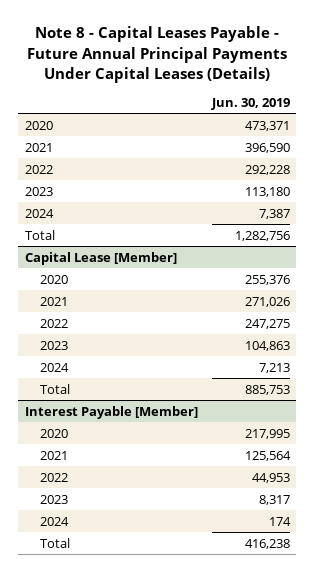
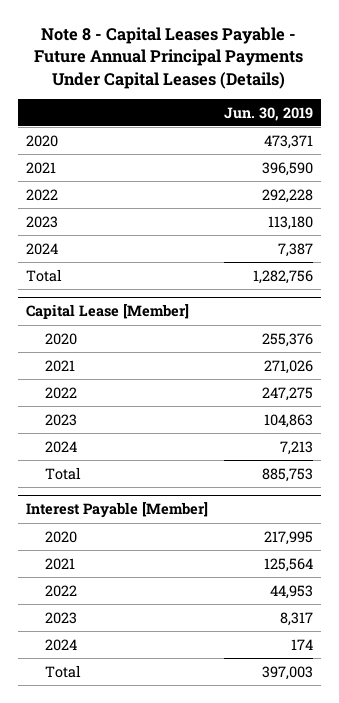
[244,538,290,549] 416,238 -> [261,665,313,680] 397,003

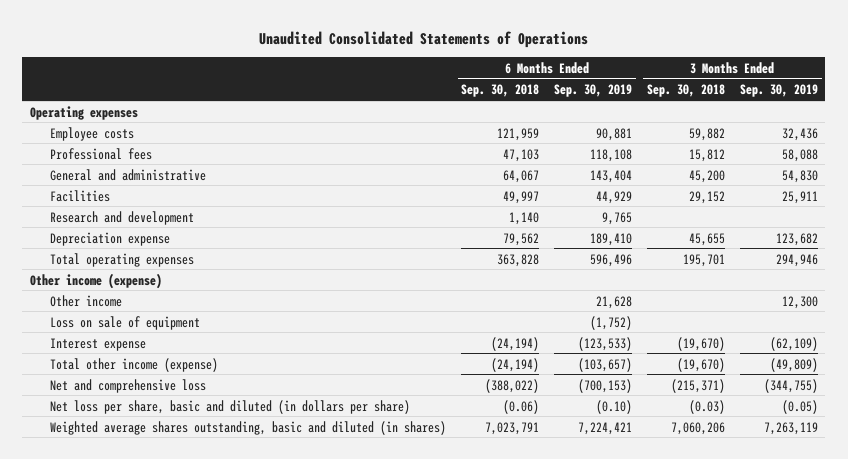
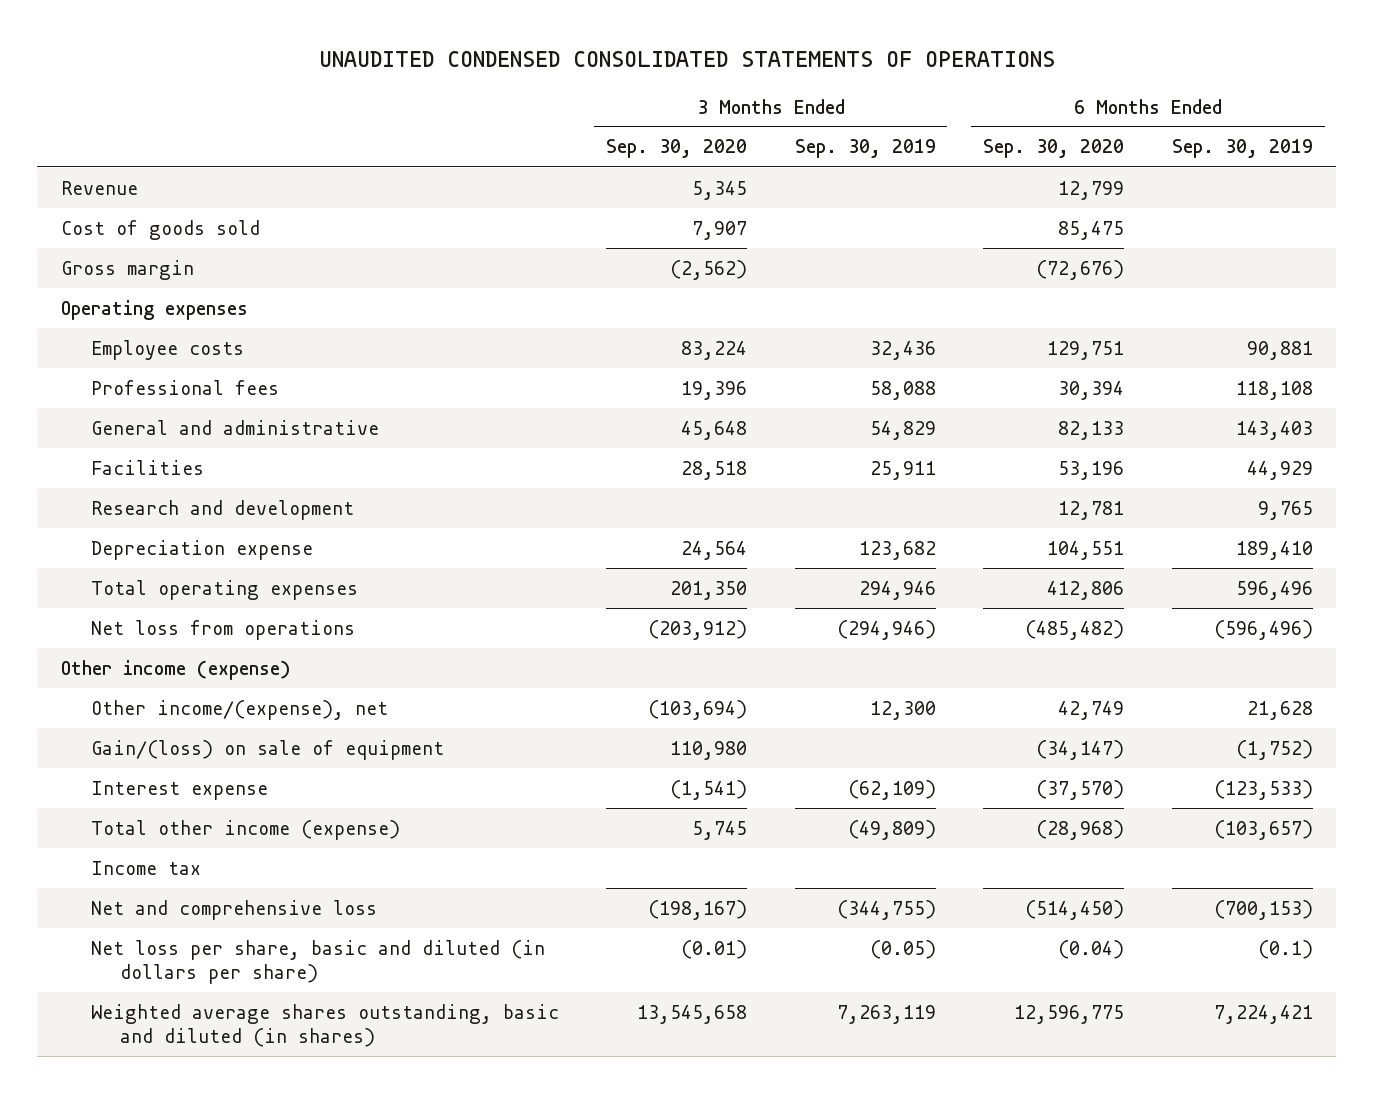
[258,30,588,48] Unaudited Consolidated Statements of Operations -> [318,51,1055,68] UNAUDITED CONDENSED CONSOLIDATED STATEMENTS OF OPERATIONS
[461,84,540,98] Sep. 30, 2018 -> none
[647,84,726,98] Sep. 30, 2018 -> none
none -> [606,139,748,159] Sep. 30, 2020
none -> [983,139,1125,159] Sep. 30, 2020
none -> [60,180,138,195] Revenue
none -> [60,219,260,240] Cost of goods sold
none -> [60,259,194,280] Gross margin
[590,169,633,183] 143,404 -> [1235,420,1313,440] 143,403
[781,169,818,183] 54,830 -> [869,420,936,440] 54,829
none -> [90,619,355,640] Net loss from operations
[50,294,123,307] Other income -> [90,699,388,720] Other income/(expense), net
[50,315,201,330] Loss on sale of equipment -> [90,739,444,760] Gain/(loss) on sale of equipment
none -> [90,860,201,875] Income tax
[596,399,633,414] (0.10) -> [1257,939,1313,959] (0.1)

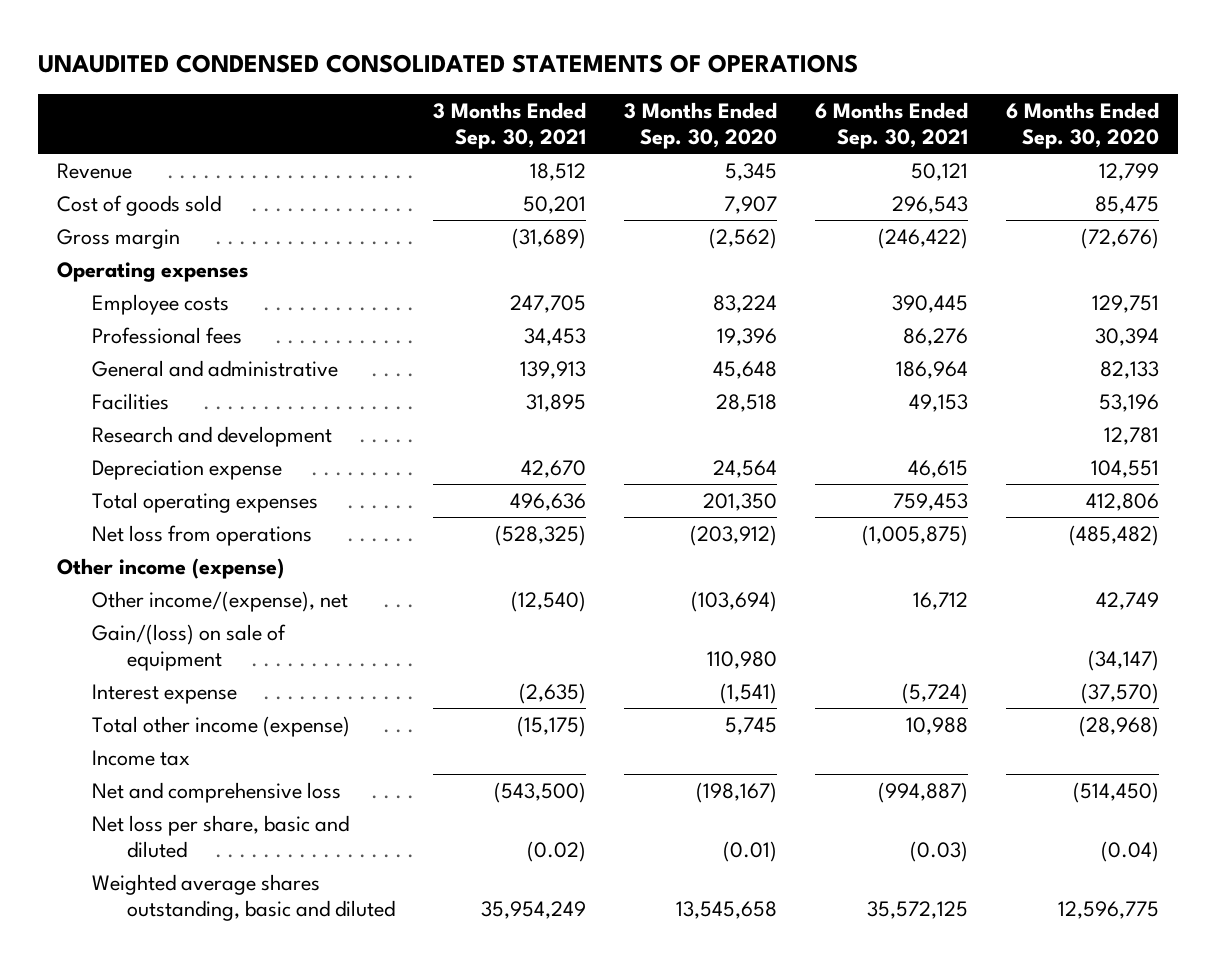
[794,139,936,159] Sep. 30, 2019 -> none
[1171,139,1313,159] Sep. 30, 2019 -> none
none -> [433,101,587,150] 3 Months Ended Sep. 30, 2021
none -> [815,101,969,150] 6 Months Ended Sep. 30, 2021
[90,939,545,984] Net loss per share, basic and diluted (in dollars per share) -> [92,814,350,859] Net loss per share, basic and diluted
[90,1003,559,1047] Weighted average shares outstanding, basic and diluted (in shares) -> [92,873,396,922] Weighted average shares outstanding, basic and diluted

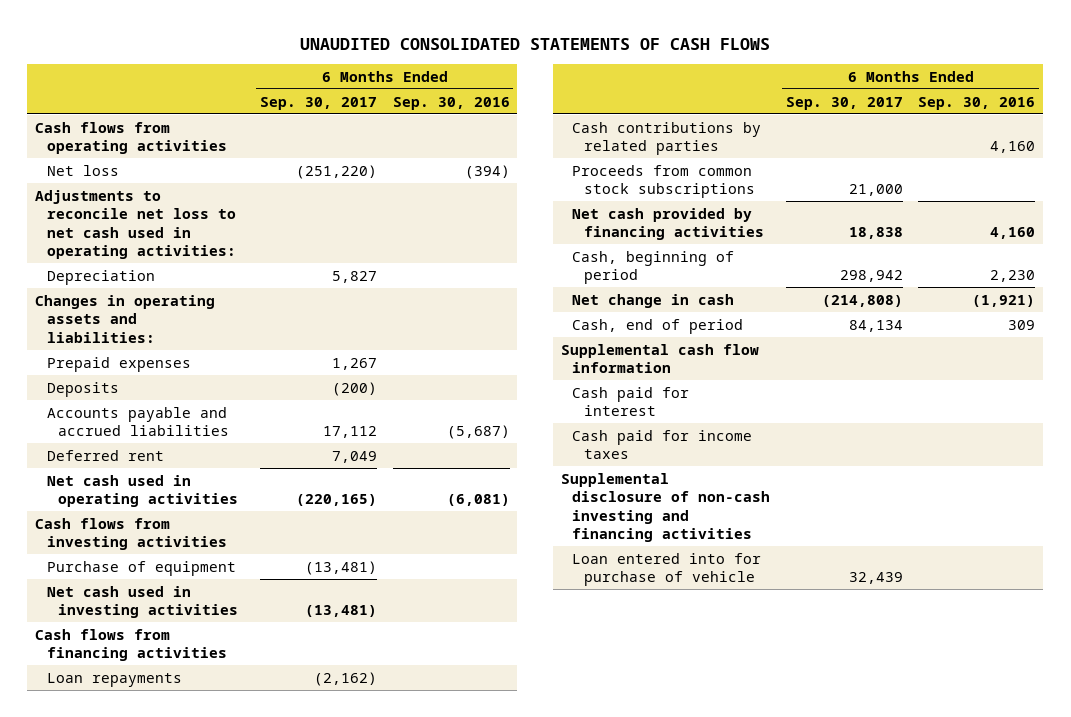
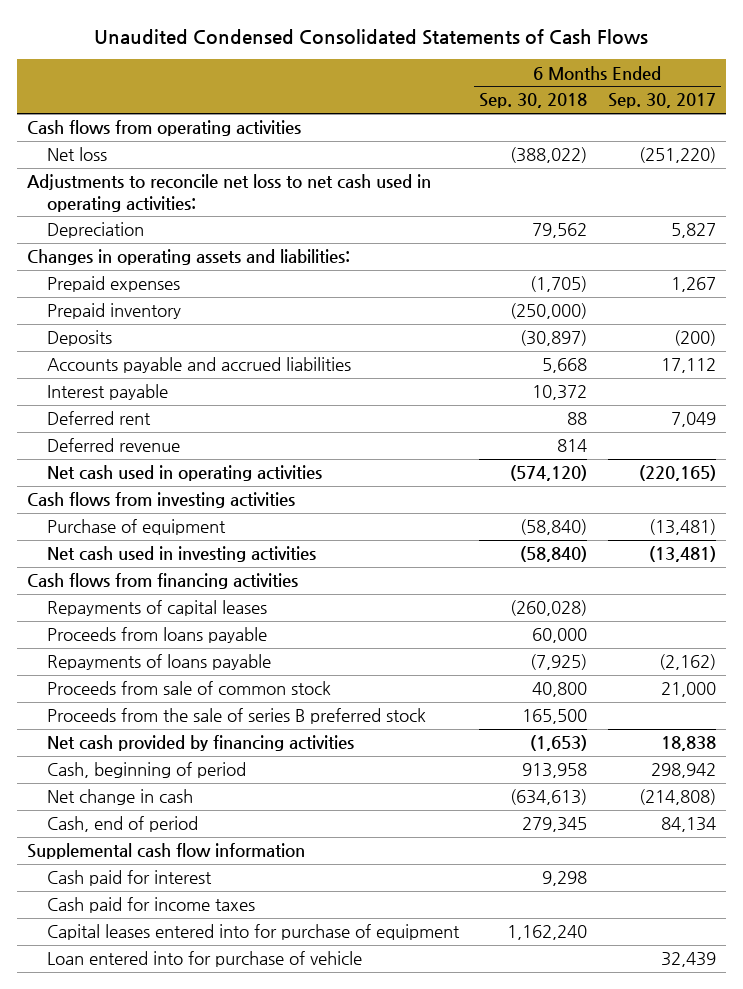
[300,37,771,50] UNAUDITED CONSOLIDATED STATEMENTS OF CASH FLOWS -> [94,28,649,45] Unaudited Condensed Consolidated Statements of Cash Flows
[392,96,510,110] Sep. 30, 2016 -> none
none -> [479,93,588,109] Sep. 30, 2018
none -> [47,303,182,320] Prepaid inventory
none -> [47,384,169,401] Interest payable
none -> [47,438,181,453] Deferred revenue
[572,121,762,156] Cash contributions by related parties -> none
none -> [47,600,268,617] Repayments of capital leases
none -> [47,627,268,644] Proceeds from loans payable
[46,672,182,687] Loan repayments -> [47,654,272,671] Repayments of loans payable
[572,164,755,199] Proceeds from common stock subscriptions -> [47,681,332,696] Proceeds from sale of common stock
none -> [47,708,427,725] Proceeds from the sale of series B preferred stock
[561,472,771,543] Supplemental disclosure of non-cash investing and financing activities -> none
none -> [47,924,461,941] Capital leases entered into for purchase of equipment

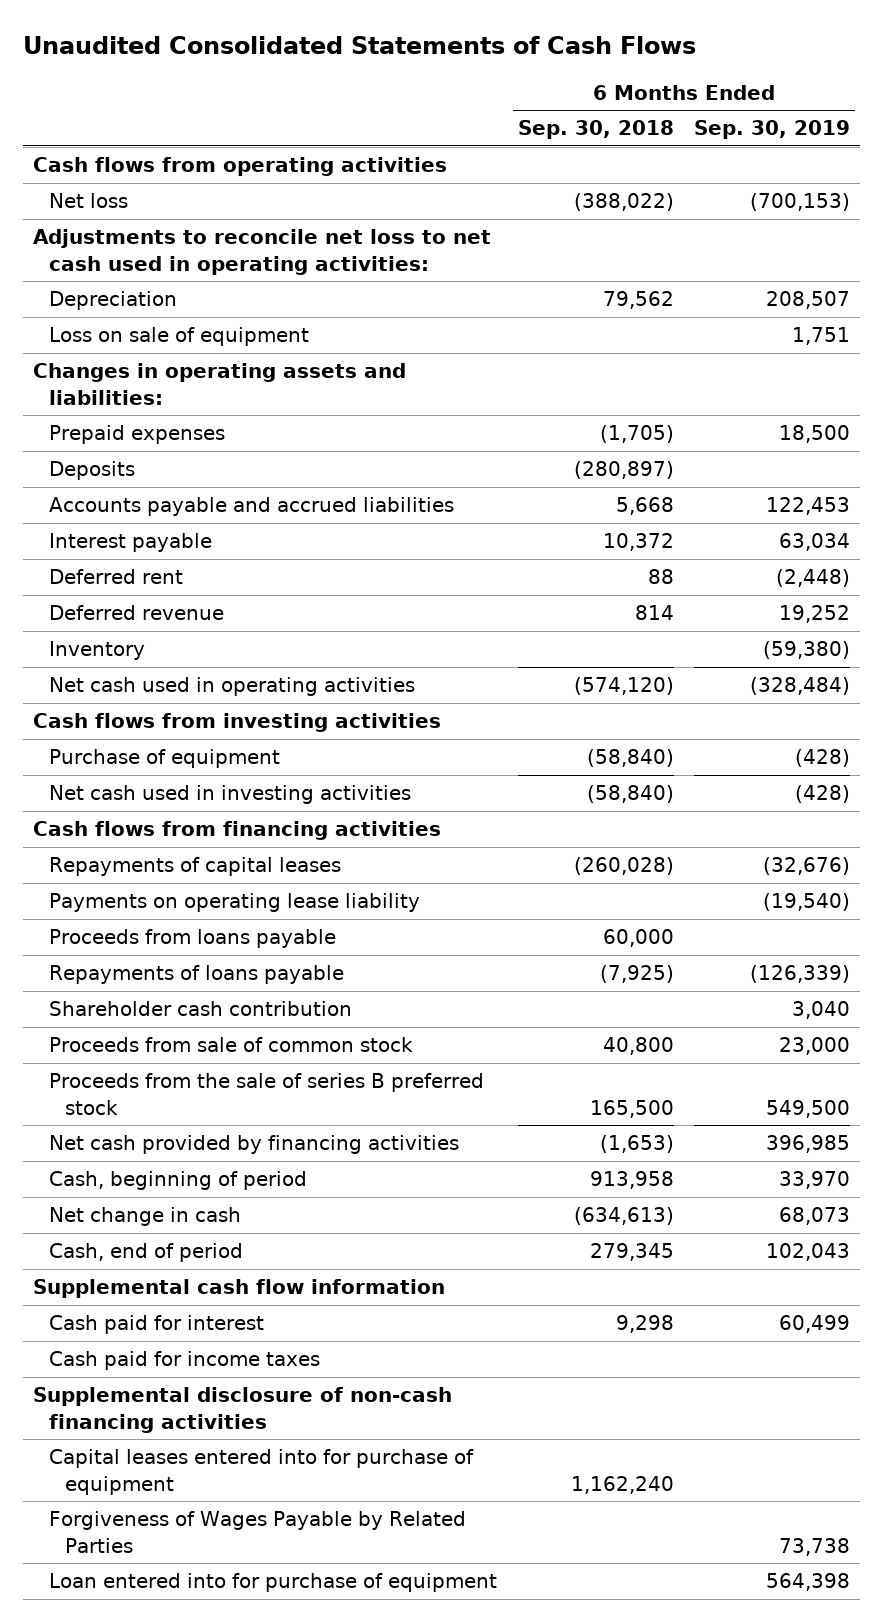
[94,28,649,45] Unaudited Condensed Consolidated Statements of Cash Flows -> [22,36,696,55] Unaudited Consolidated Statements of Cash Flows
[607,93,716,109] Sep. 30, 2017 -> none
none -> [694,120,851,140] Sep. 30, 2019
none -> [49,327,310,347] Loss on sale of equipment
[47,303,182,320] Prepaid inventory -> none
[520,330,588,347] (30,897) -> [573,461,674,480] (280,897)
none -> [49,641,146,661] Inventory
none -> [49,893,421,913] Payments on operating lease liability
none -> [49,1001,353,1017] Shareholder cash contribution
none -> [33,1387,453,1433] Supplemental disclosure of non-cash financing activities
none -> [49,1511,467,1553] Forgiveness of Wages Payable by Related Parties
[47,951,363,968] Loan entered into for purchase of vehicle -> [49,1573,498,1593] Loan entered into for purchase of equipment

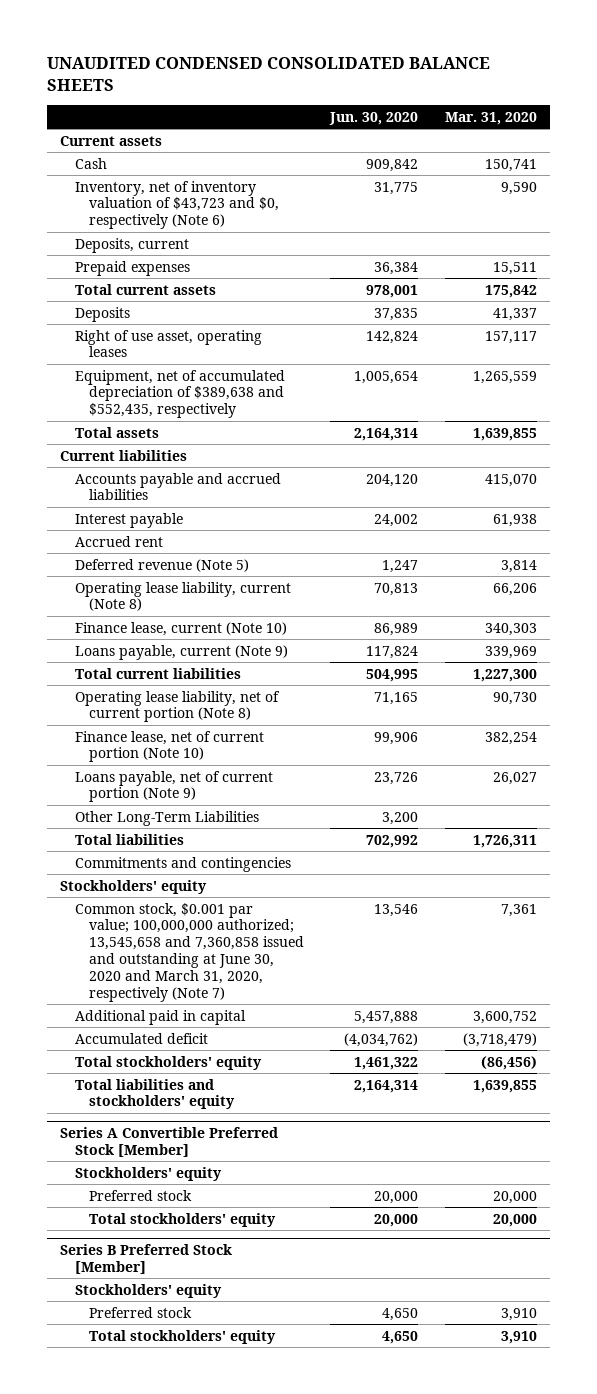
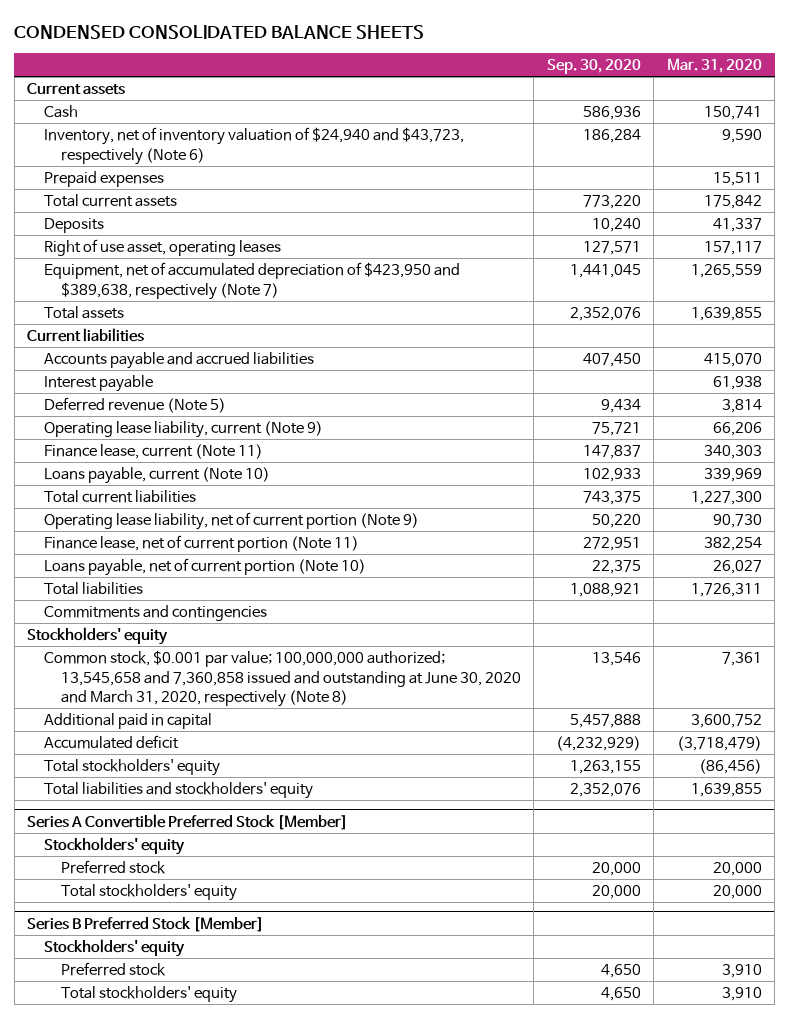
[46,56,490,91] UNAUDITED CONDENSED CONSOLIDATED BALANCE SHEETS -> [14,24,425,39] CONDENSED CONSOLIDATED BALANCE SHEETS
[329,111,419,125] Jun. 30, 2020 -> none
none -> [546,59,641,75] Sep. 30, 2020
[74,237,189,253] Deposits, current -> none
[74,180,280,230] Inventory, net of inventory valuation of $43,723 and $0, respectively (Note 6) -> [44,127,465,165] Inventory, net of inventory valuation of $24,940 and $43,723, respectively (Note 6)
[74,369,285,419] Equipment, net of accumulated depreciation of $389,638 and $552,435, respectively -> [44,262,461,300] Equipment, net of accumulated depreciation of $423,950 and $389,638, respectively (Note 7)
[74,535,163,547] Accrued rent -> none
[74,581,291,612] Operating lease liability, current (Note 8) -> [44,421,324,439] Operating lease liability, current (Note 9)
[74,621,287,636] Finance lease, current (Note 10) -> [44,444,264,460] Finance lease, current (Note 11)
[74,644,288,660] Loans payable, current (Note 9) -> [44,467,271,485] Loans payable, current (Note 10)
[74,810,259,826] Other Long-Term Liabilities -> none
[74,690,280,723] Operating lease liability, net of current portion (Note 8) -> [44,512,420,531] Operating lease liability, net of current portion (Note 9)
[74,730,264,763] Finance lease, net of current portion (Note 10) -> [44,535,360,553] Finance lease, net of current portion (Note 11)
[74,770,273,803] Loans payable, net of current portion (Note 9) -> [44,558,367,577] Loans payable, net of current portion (Note 10)
[74,902,305,1002] Common stock, $0.001 par value; 100,000,000 authorized; 13,545,658 and 7,360,858 issued and outstanding at June 30, 2020 and March 31, 2020, respectively (Note 7) -> [44,650,521,708] Common stock, $0.001 par value; 100,000,000 authorized; 13,545,658 and 7,360,858 issued and outstanding at June 30, 2020 and March 31, 2020, respectively (Note 8)

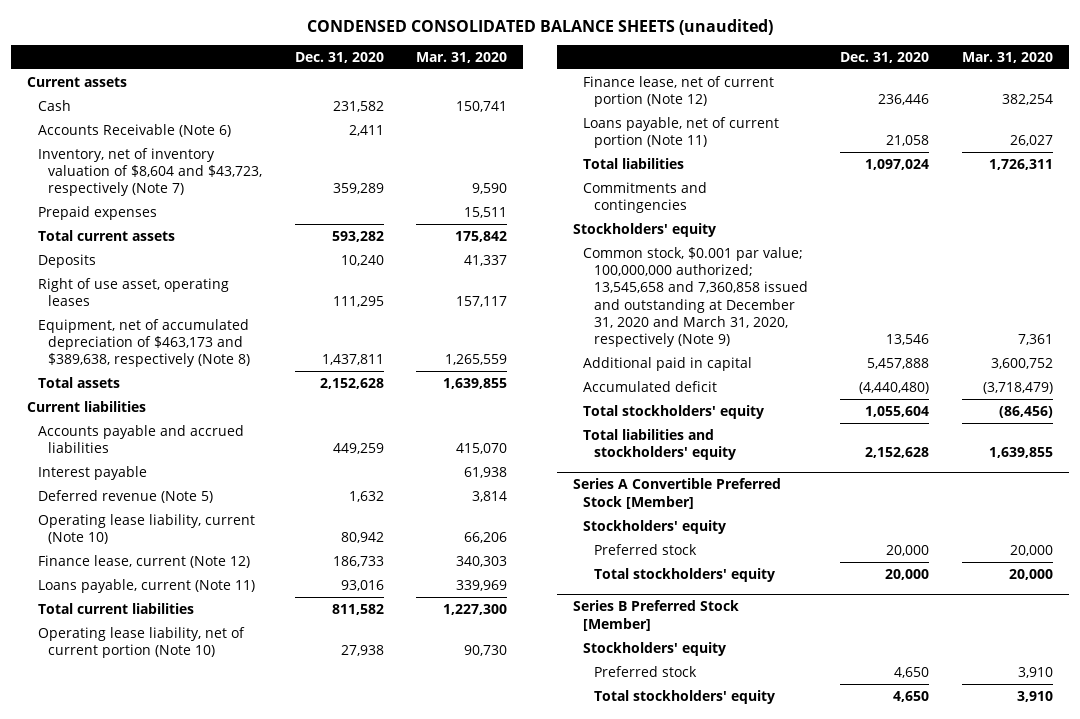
[14,24,425,39] CONDENSED CONSOLIDATED BALANCE SHEETS -> [306,18,773,35] CONDENSED CONSOLIDATED BALANCE SHEETS (unaudited)
[546,59,641,75] Sep. 30, 2020 -> none
none -> [294,51,384,63] Dec. 31, 2020
none -> [37,123,231,137] Accounts Receivable (Note 6)
[44,127,465,165] Inventory, net of inventory valuation of $24,940 and $43,723, respectively (Note 6) -> [37,147,263,197] Inventory, net of inventory valuation of $8,604 and $43,723, respectively (Note 7)
[44,262,461,300] Equipment, net of accumulated depreciation of $423,950 and $389,638, respectively (Note 7) -> [37,318,251,368] Equipment, net of accumulated depreciation of $463,173 and $389,638, respectively (Note 8)
[44,421,324,439] Operating lease liability, current (Note 9) -> [37,513,255,544] Operating lease liability, current (Note 10)
[44,444,264,460] Finance lease, current (Note 11) -> [37,554,250,568] Finance lease, current (Note 12)
[44,467,271,485] Loans payable, current (Note 10) -> [37,578,255,593] Loans payable, current (Note 11)
[44,512,420,531] Operating lease liability, net of current portion (Note 9) -> [37,626,245,658] Operating lease liability, net of current portion (Note 10)
[44,535,360,553] Finance lease, net of current portion (Note 11) -> [583,75,775,107] Finance lease, net of current portion (Note 12)
[44,558,367,577] Loans payable, net of current portion (Note 10) -> [583,116,780,148] Loans payable, net of current portion (Note 11)
[44,650,521,708] Common stock, $0.001 par value; 100,000,000 authorized; 13,545,658 and 7,360,858 issued and outstanding at June 30, 2020 and March 31, 2020, respectively (Note 8) -> [583,246,808,348] Common stock, $0.001 par value; 100,000,000 authorized; 13,545,658 and 7,360,858 issued and outstanding at December 31, 2020 and March 31, 2020, respectively (Note 9)

